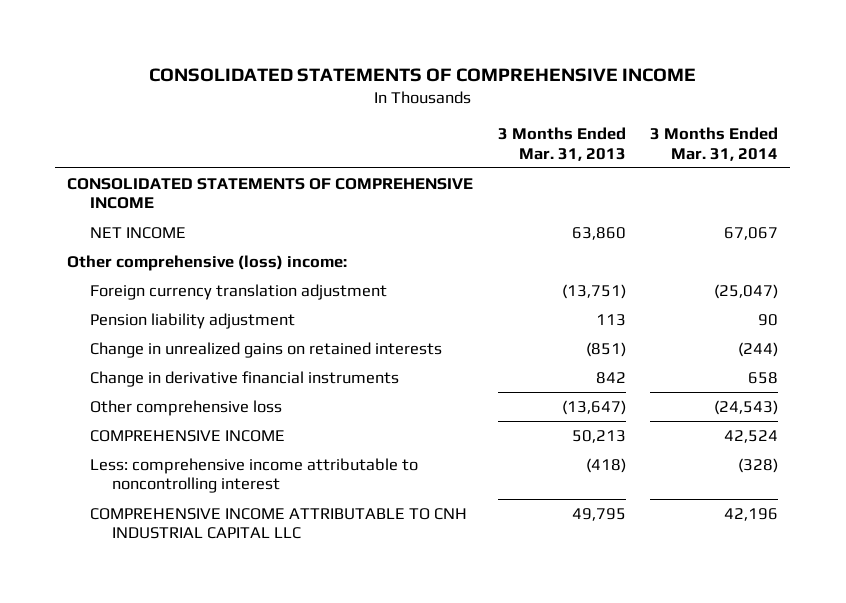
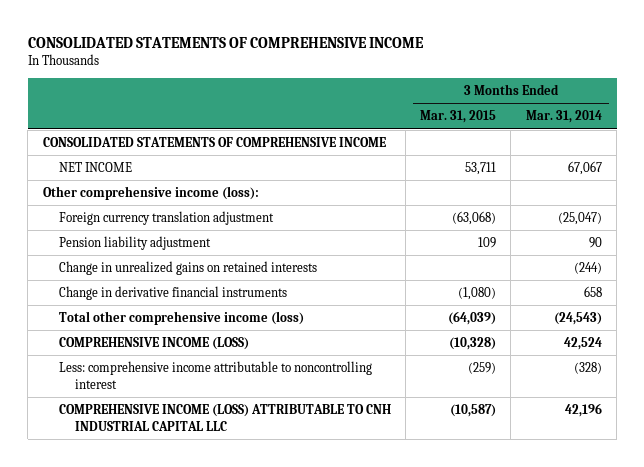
[497,127,626,161] 3 Months Ended Mar. 31, 2013 -> none
none -> [420,110,497,124] Mar. 31, 2015
[67,255,348,272] Other comprehensive (loss) income: -> [42,186,259,201] Other comprehensive income (loss):
[89,400,282,417] Other comprehensive loss -> [58,311,304,326] Total other comprehensive income (loss)
[89,430,285,443] COMPREHENSIVE INCOME -> [58,337,249,351] COMPREHENSIVE INCOME (LOSS)
[89,508,467,540] COMPREHENSIVE INCOME ATTRIBUTABLE TO CNH INDUSTRIAL CAPITAL LLC -> [58,404,391,431] COMPREHENSIVE INCOME (LOSS) ATTRIBUTABLE TO CNH INDUSTRIAL CAPITAL LLC

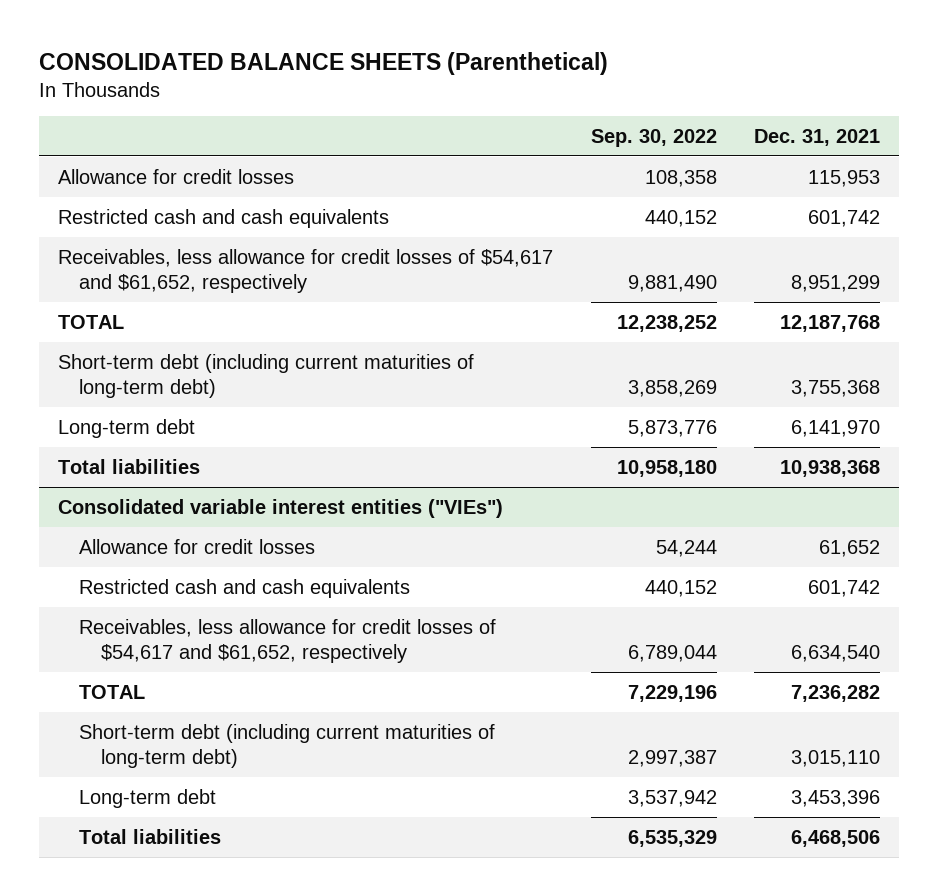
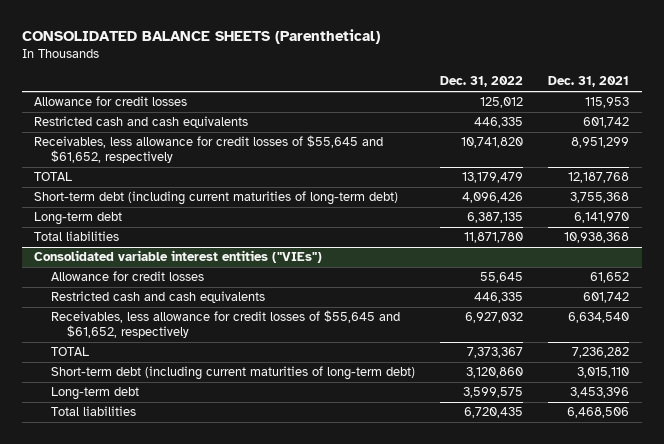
[590,128,717,147] Sep. 30, 2022 -> none
none -> [439,76,523,88] Dec. 31, 2022
[57,248,553,294] Receivables, less allowance for credit losses of $54,617 and $61,652, respectively -> [34,135,384,164] Receivables, less allowance for credit losses of $55,645 and $61,652, respectively
[79,618,497,664] Receivables, less allowance for credit losses of $54,617 and $61,652, respectively -> [50,310,400,339] Receivables, less allowance for credit losses of $55,645 and $61,652, respectively

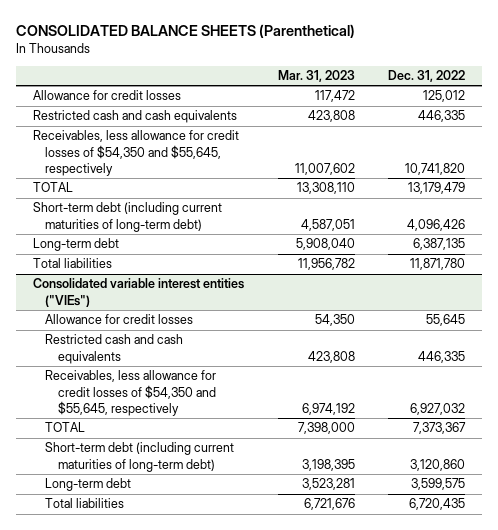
[548,76,630,88] Dec. 31, 2021 -> none
none -> [277,69,355,82] Mar. 31, 2023
[34,135,384,164] Receivables, less allowance for credit losses of $55,645 and $61,652, respectively -> [32,130,239,177] Receivables, less allowance for credit losses of $54,350 and $55,645, respectively
[50,310,400,339] Receivables, less allowance for credit losses of $55,645 and $61,652, respectively -> [45,370,217,417] Receivables, less allowance for credit losses of $54,350 and $55,645, respectively

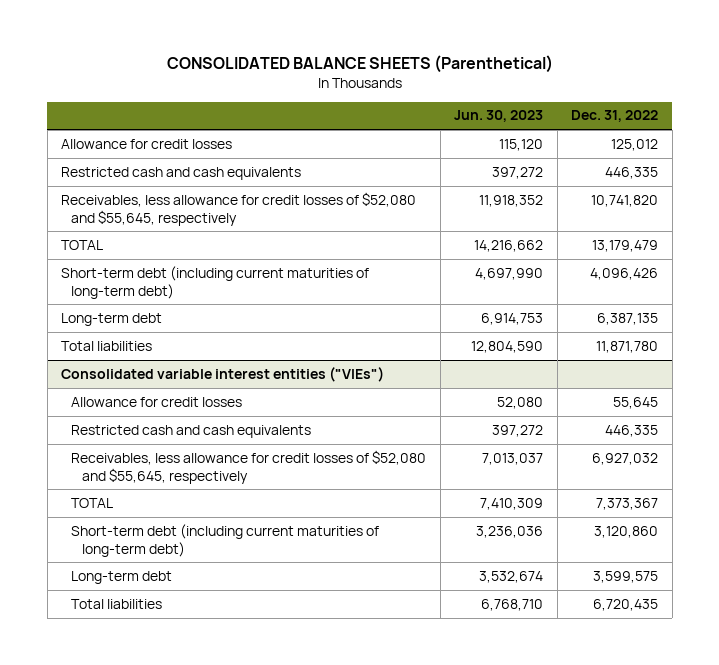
[277,69,355,82] Mar. 31, 2023 -> none
none -> [454,110,544,123] Jun. 30, 2023
[32,130,239,177] Receivables, less allowance for credit losses of $54,350 and $55,645, respectively -> [61,191,417,226] Receivables, less allowance for credit losses of $52,080 and $55,645, respectively
[45,370,217,417] Receivables, less allowance for credit losses of $54,350 and $55,645, respectively -> [71,449,427,484] Receivables, less allowance for credit losses of $52,080 and $55,645, respectively

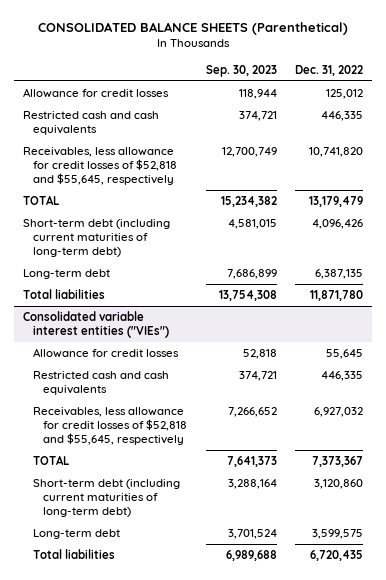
[454,110,544,123] Jun. 30, 2023 -> none
none -> [205,64,277,77] Sep. 30, 2023
[61,191,417,226] Receivables, less allowance for credit losses of $52,080 and $55,645, respectively -> [23,147,178,185] Receivables, less allowance for credit losses of $52,818 and $55,645, respectively
[71,449,427,484] Receivables, less allowance for credit losses of $52,080 and $55,645, respectively -> [33,407,188,445] Receivables, less allowance for credit losses of $52,818 and $55,645, respectively

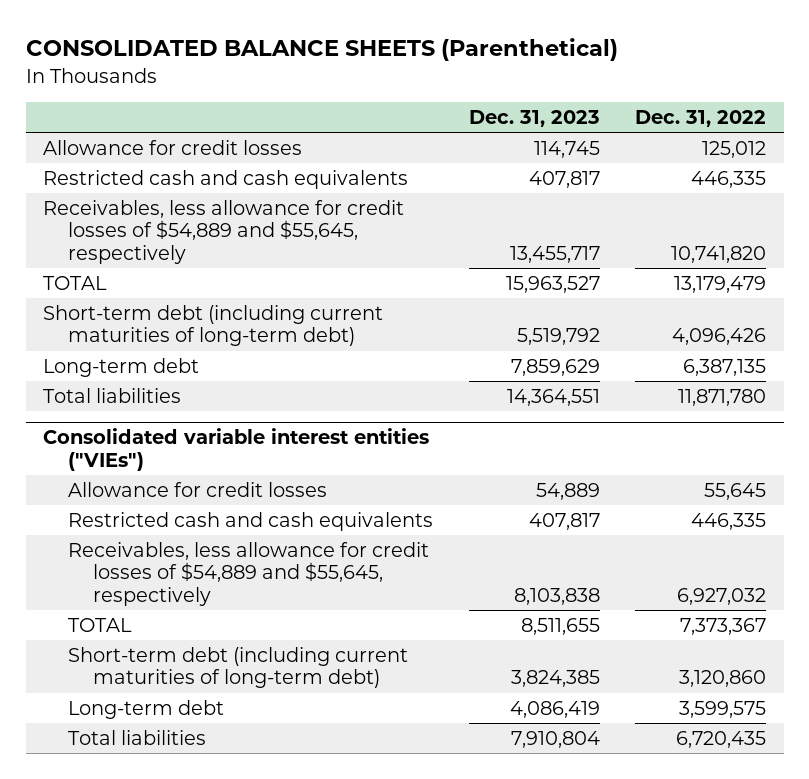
[205,64,277,77] Sep. 30, 2023 -> none
none -> [468,109,600,127] Dec. 31, 2023
[23,147,178,185] Receivables, less allowance for credit losses of $52,818 and $55,645, respectively -> [43,199,405,265] Receivables, less allowance for credit losses of $54,889 and $55,645, respectively
[33,407,188,445] Receivables, less allowance for credit losses of $52,818 and $55,645, respectively -> [68,541,430,607] Receivables, less allowance for credit losses of $54,889 and $55,645, respectively

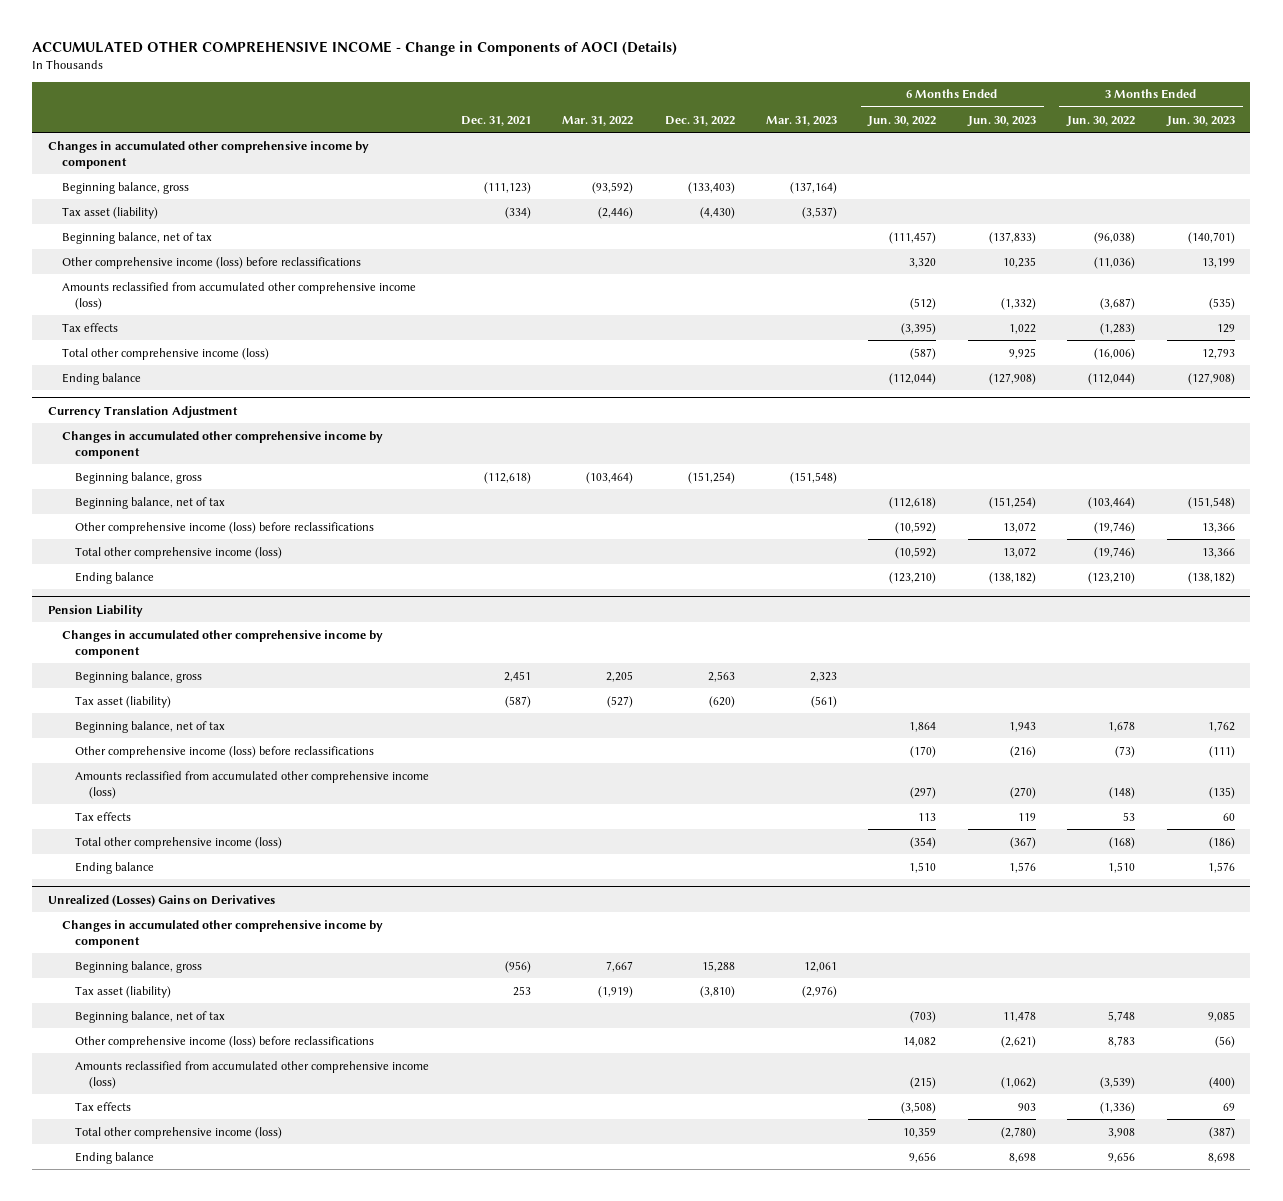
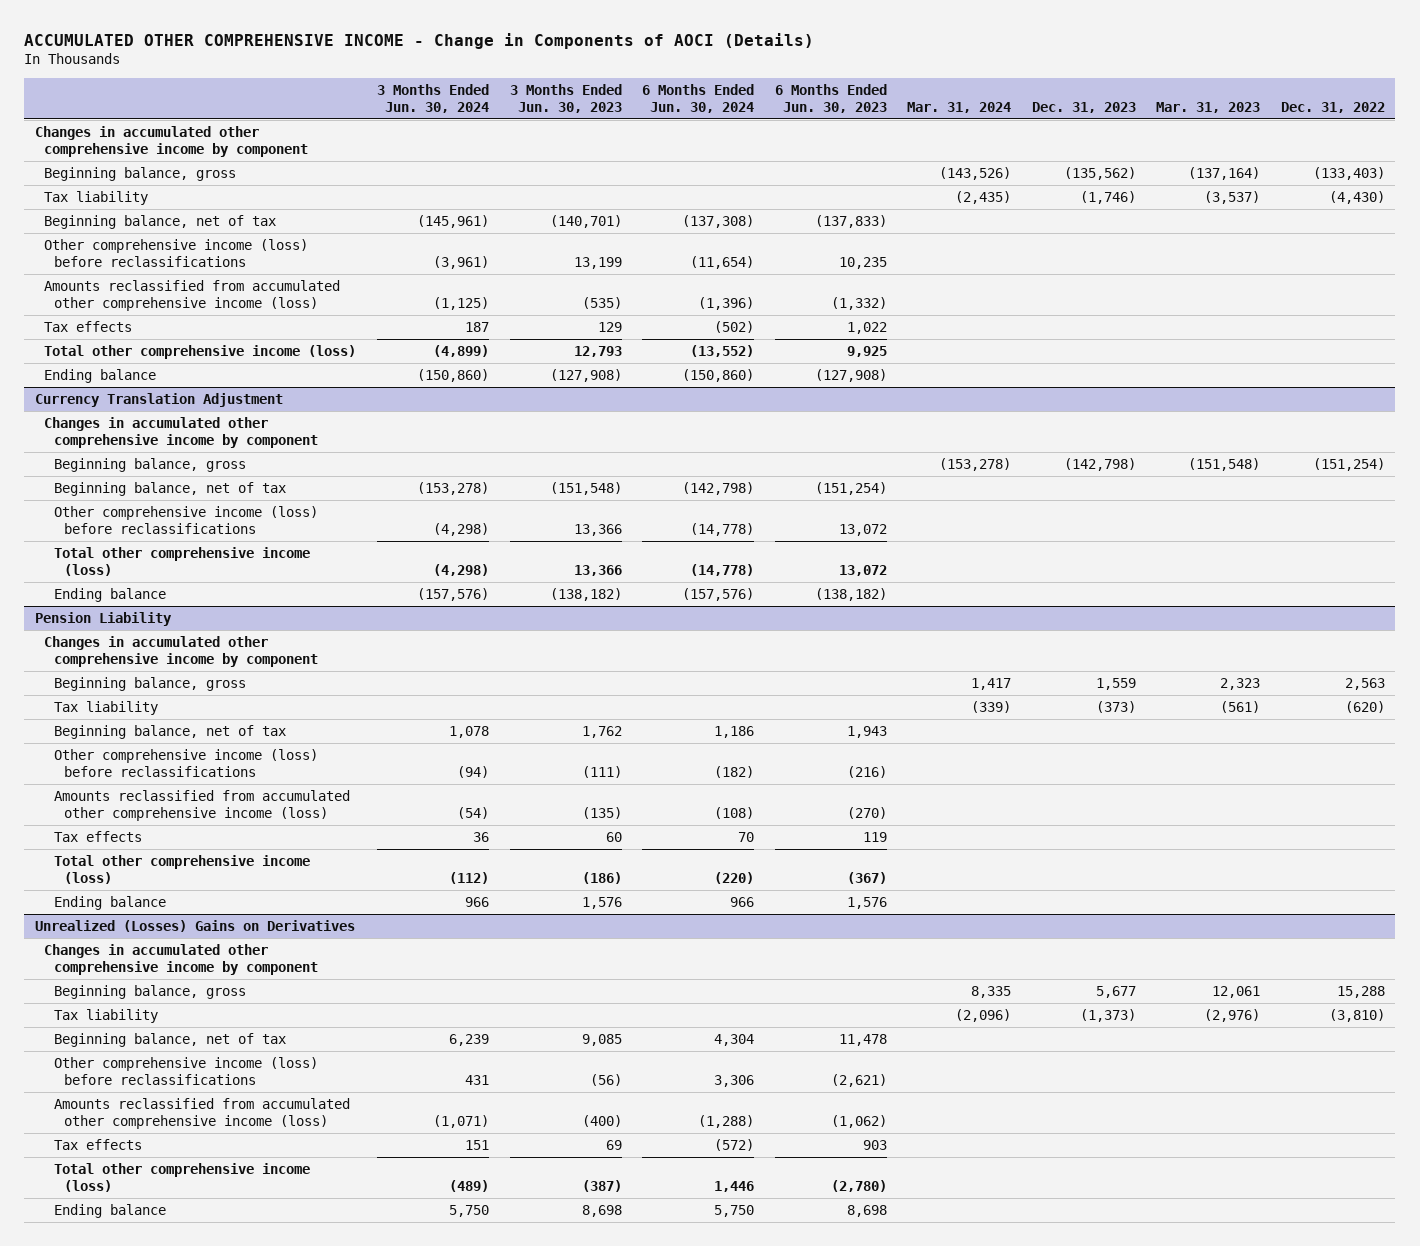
[460,115,531,126] Dec. 31, 2021 -> none
[562,115,634,126] Mar. 31, 2022 -> none
[867,115,937,127] Jun. 30, 2022 -> none
[1066,115,1136,127] Jun. 30, 2022 -> none
none -> [377,84,490,113] 3 Months Ended Jun. 30, 2024
none -> [642,84,755,113] 6 Months Ended Jun. 30, 2024
none -> [907,101,1012,113] Mar. 31, 2024
none -> [1031,101,1136,113] Dec. 31, 2023
[61,206,158,219] Tax asset (liability) -> [44,191,149,206] Tax liability
[75,695,172,708] Tax asset (liability) -> [54,701,159,716] Tax liability
[75,985,172,998] Tax asset (liability) -> [54,1009,159,1024] Tax liability

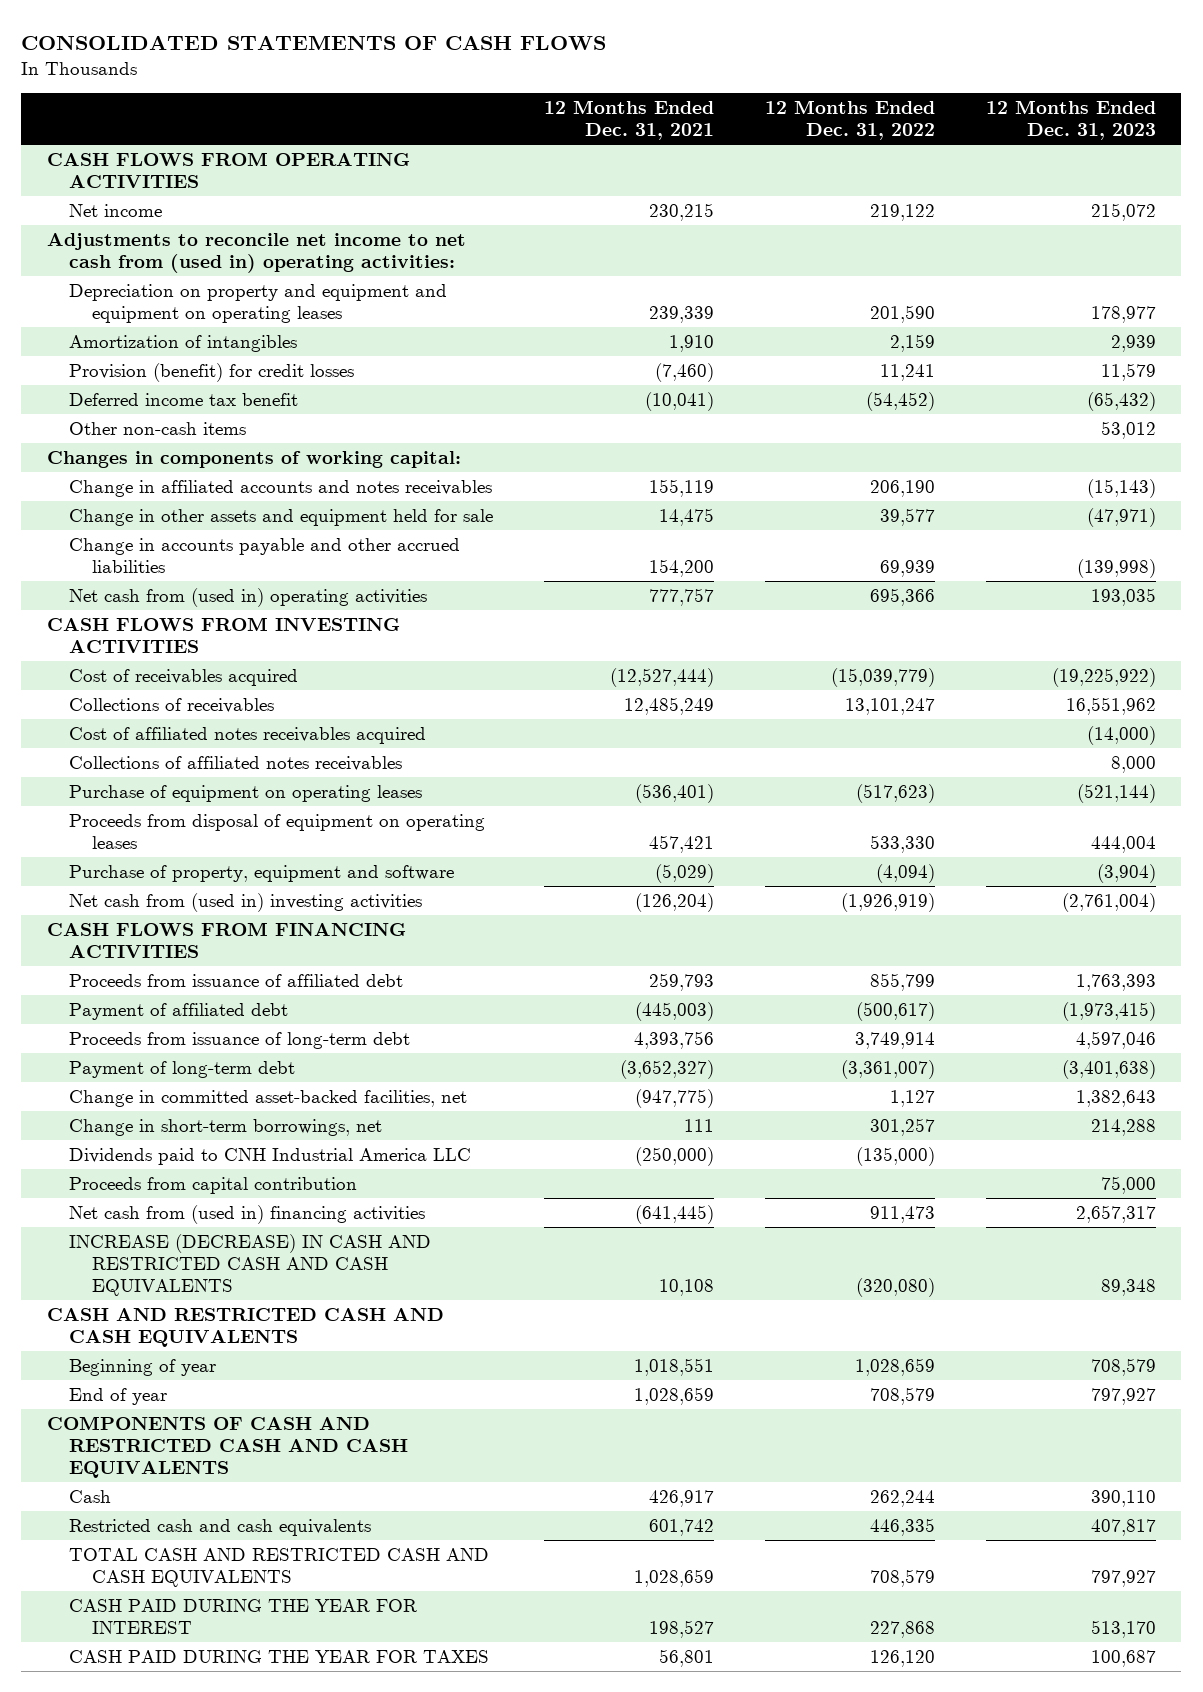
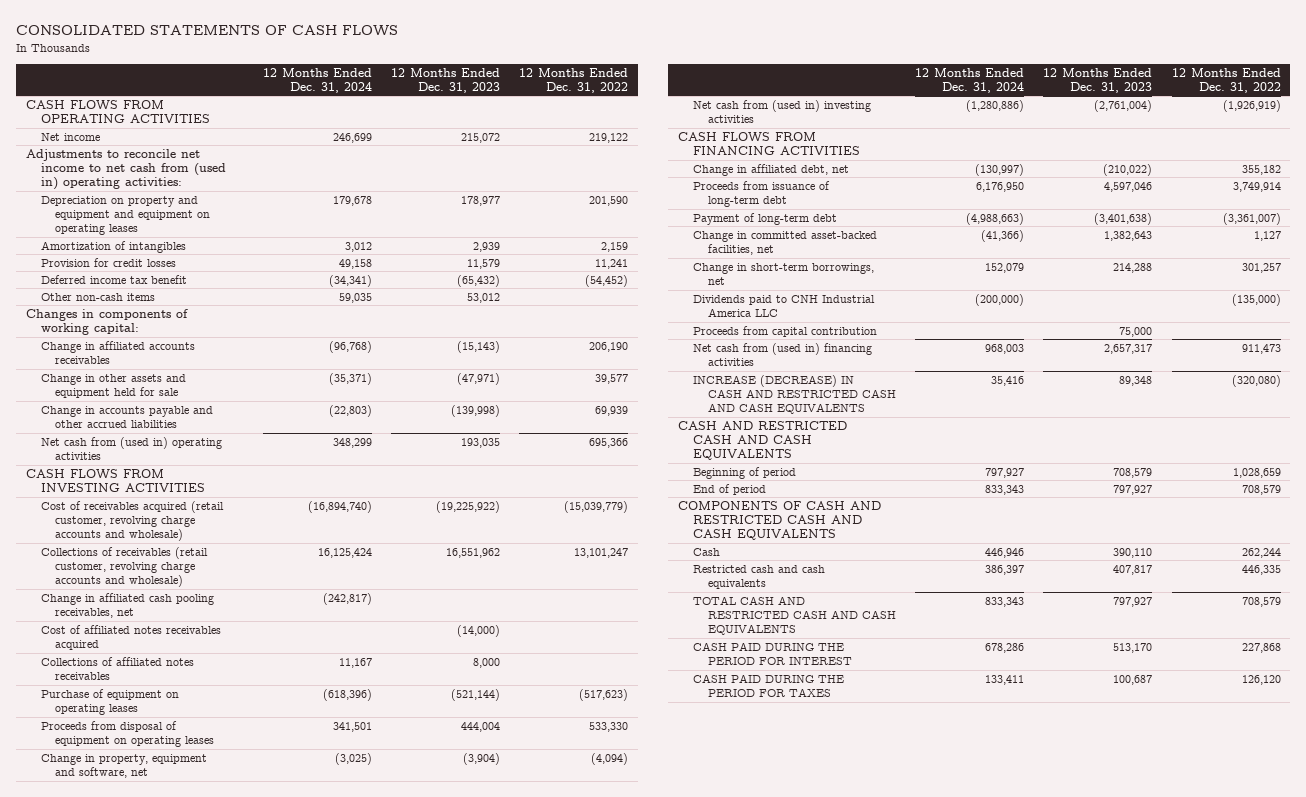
[544,100,715,141] 12 Months Ended Dec. 31, 2021 -> none
none -> [262,67,372,93] 12 Months Ended Dec. 31, 2024
[69,362,355,382] Provision (benefit) for credit losses -> [40,257,176,267] Provision for credit losses
[69,479,493,497] Change in affiliated accounts and notes receivables -> [40,340,195,365] Change in affiliated accounts receivables
[69,668,299,686] Cost of receivables acquired -> [40,500,224,542] Cost of receivables acquired (retail customer, revolving charge accounts and wholesale)
[69,697,275,713] Collections of receivables -> [40,546,208,588] Collections of receivables (retail customer, revolving charge accounts and wholesale)
none -> [40,592,214,619] Change in affiliated cash pooling receivables, net
[69,864,455,882] Purchase of property, equipment and software -> [40,753,207,779] Change in property, equipment and software, net
[69,973,404,987] Proceeds from issuance of affiliated debt -> none
[69,1002,289,1020] Payment of affiliated debt -> none
none -> [692,163,849,176] Change in affiliated debt, net
[69,1358,217,1376] Beginning of year -> [692,466,796,479] Beginning of period
[69,1387,168,1405] End of year -> [692,483,766,495] End of period
[69,1598,418,1635] CASH PAID DURING THE YEAR FOR INTEREST -> [692,641,852,666] CASH PAID DURING THE PERIOD FOR INTEREST
[69,1649,490,1663] CASH PAID DURING THE YEAR FOR TAXES -> [692,673,844,698] CASH PAID DURING THE PERIOD FOR TAXES

